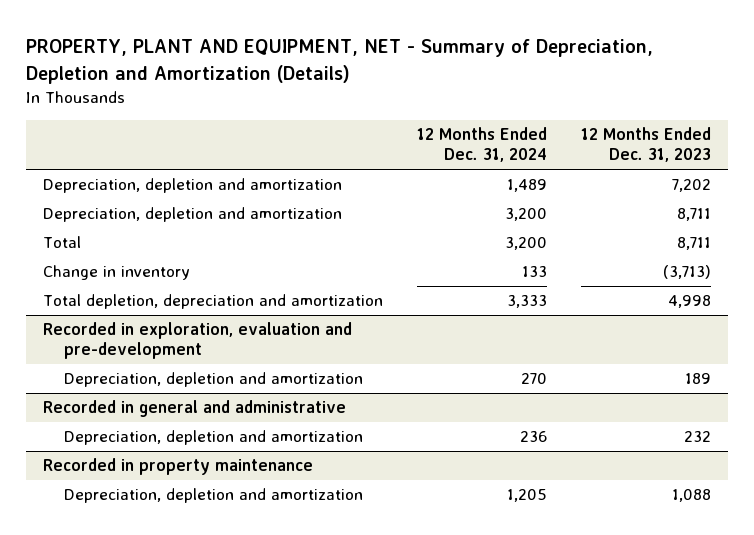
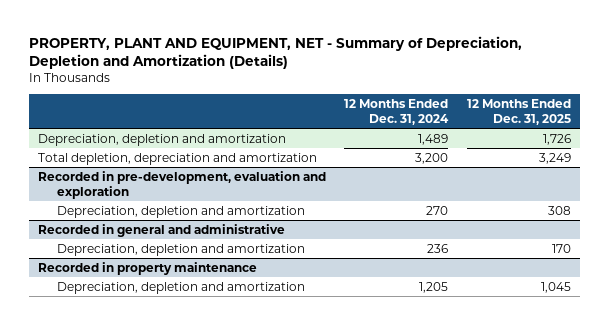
[580,127,711,163] 12 Months Ended Dec. 31, 2023 -> none
none -> [466,98,571,125] 12 Months Ended Dec. 31, 2025
[43,207,343,223] Depreciation, depletion and amortization -> none
[43,265,191,281] Change in inventory -> none
[43,294,384,310] Total depletion, depreciation and amortization -> none
[43,236,82,249] Total -> [38,152,318,165] Total depletion, depreciation and amortization
[43,322,353,360] Recorded in exploration, evaluation and pre-development -> [38,170,327,199] Recorded in pre-development, evaluation and exploration

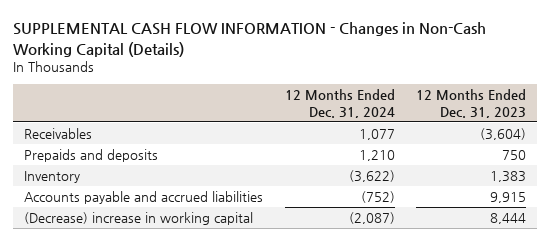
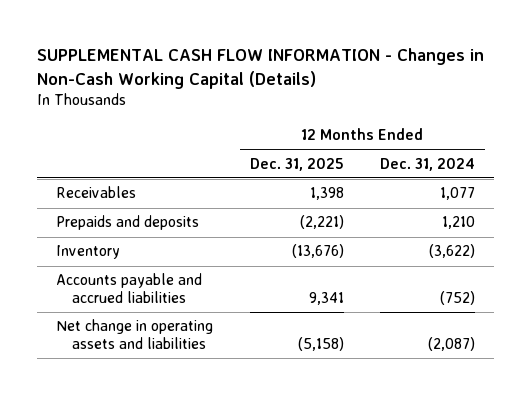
[416,89,527,118] 12 Months Ended Dec. 31, 2023 -> none
none -> [249,157,344,171] Dec. 31, 2025
[23,212,253,226] (Decrease) increase in working capital -> [55,319,213,350] Net change in operating assets and liabilities

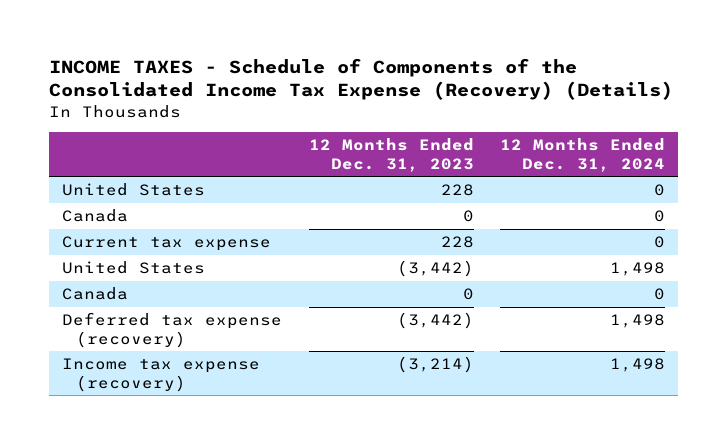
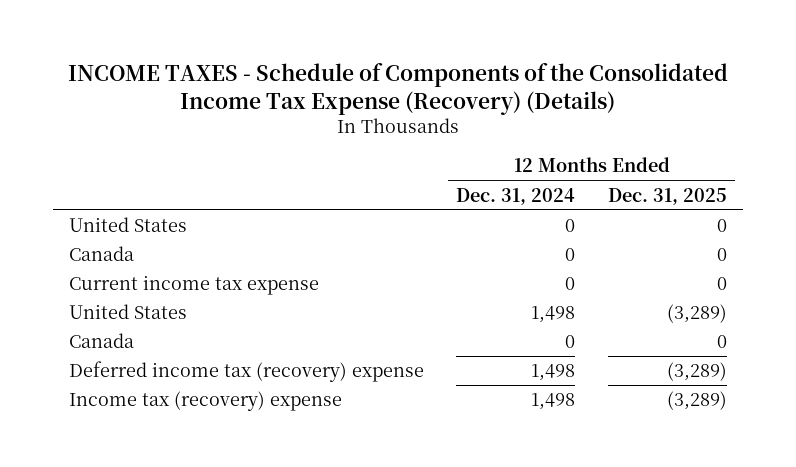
[308,137,474,172] 12 Months Ended Dec. 31, 2023 -> none
none -> [607,187,727,205] Dec. 31, 2025
[62,236,272,252] Current tax expense -> [68,275,319,296] Current income tax expense
[62,312,283,348] Deferred tax expense (recovery) -> [68,361,424,383] Deferred income tax (recovery) expense
[62,358,261,392] Income tax expense (recovery) -> [68,391,342,412] Income tax (recovery) expense

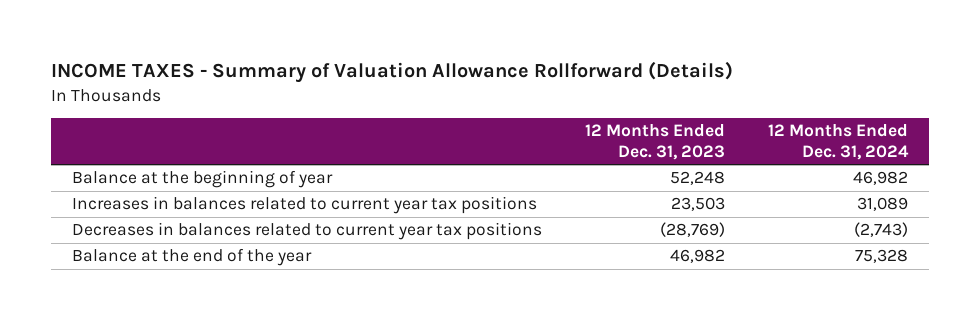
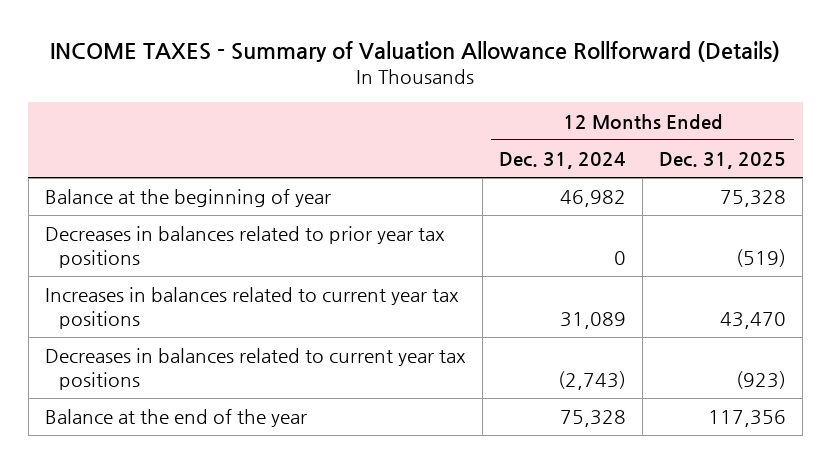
[584,124,725,160] 12 Months Ended Dec. 31, 2023 -> none
none -> [659,152,787,170] Dec. 31, 2025
none -> [44,226,445,268] Decreases in balances related to prior year tax positions

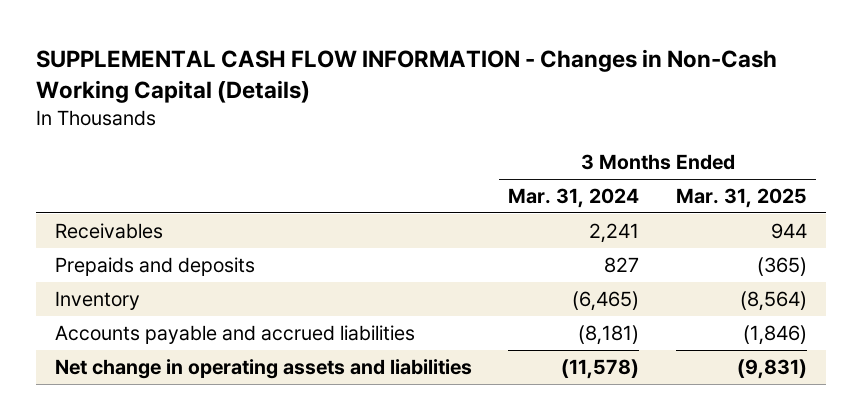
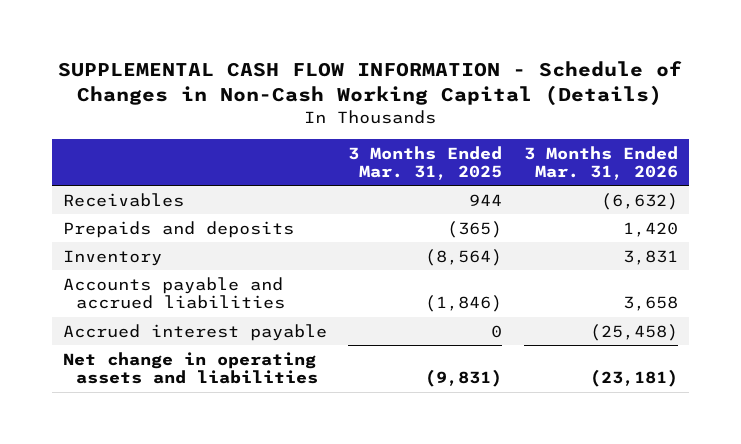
[36,49,778,104] SUPPLEMENTAL CASH FLOW INFORMATION - Changes in Non-Cash Working Capital (Details) -> [58,61,683,107] SUPPLEMENTAL CASH FLOW INFORMATION - Schedule of Changes in Non-Cash Working Capital (Details)
[508,188,640,209] Mar. 31, 2024 -> none
none -> [524,145,679,180] 3 Months Ended Mar. 31, 2026
none -> [62,323,327,341] Accrued interest payable

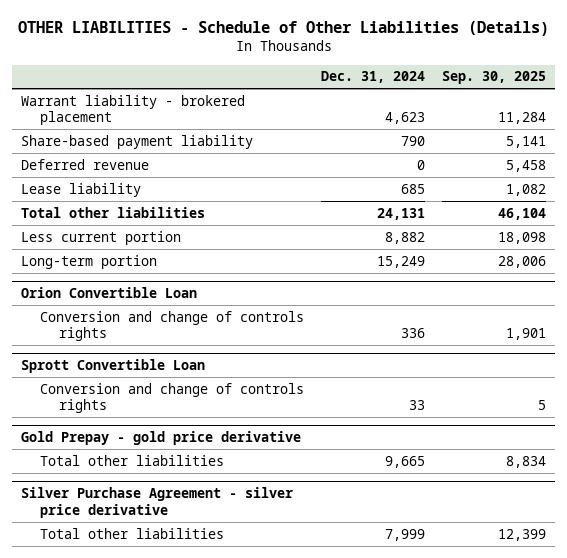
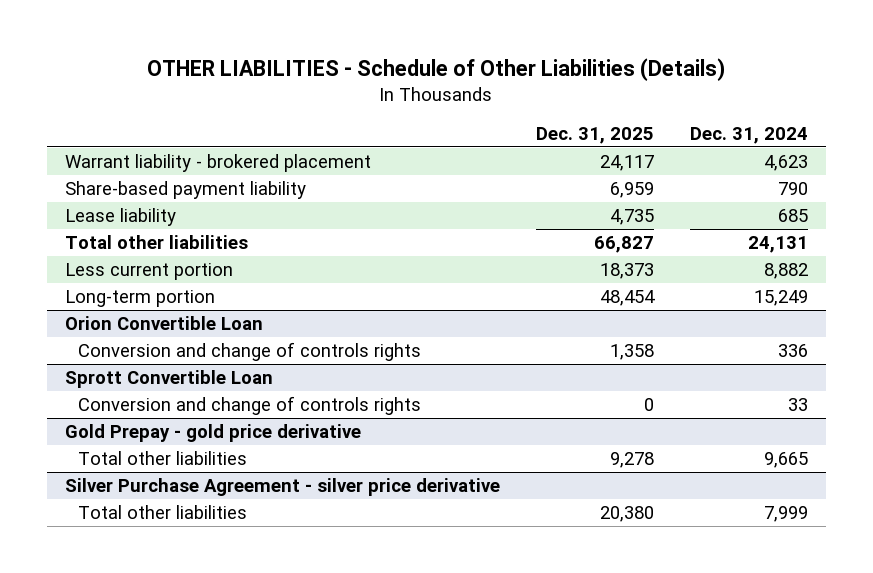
[442,71,547,85] Sep. 30, 2025 -> none
none -> [535,126,654,144] Dec. 31, 2025
[20,158,149,170] Deferred revenue -> none

